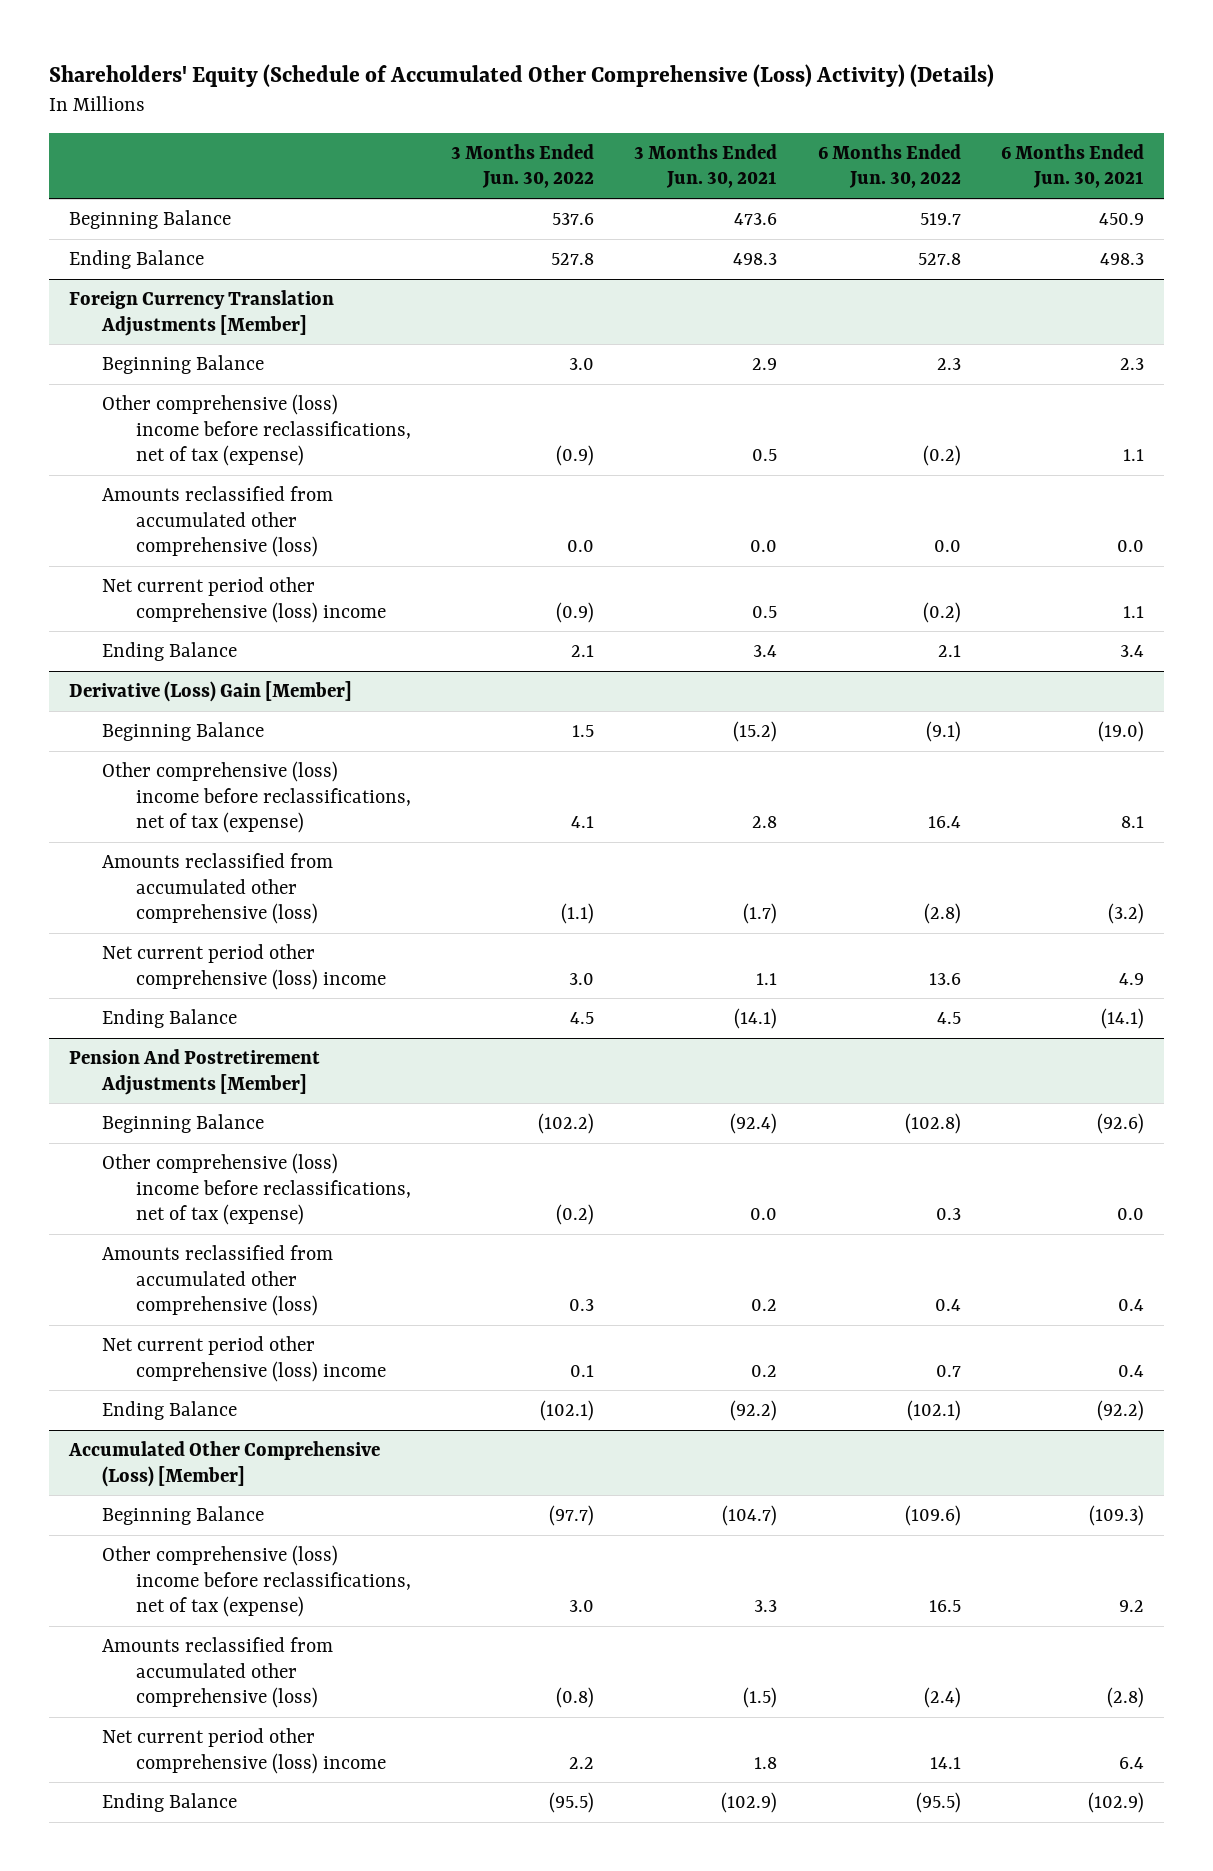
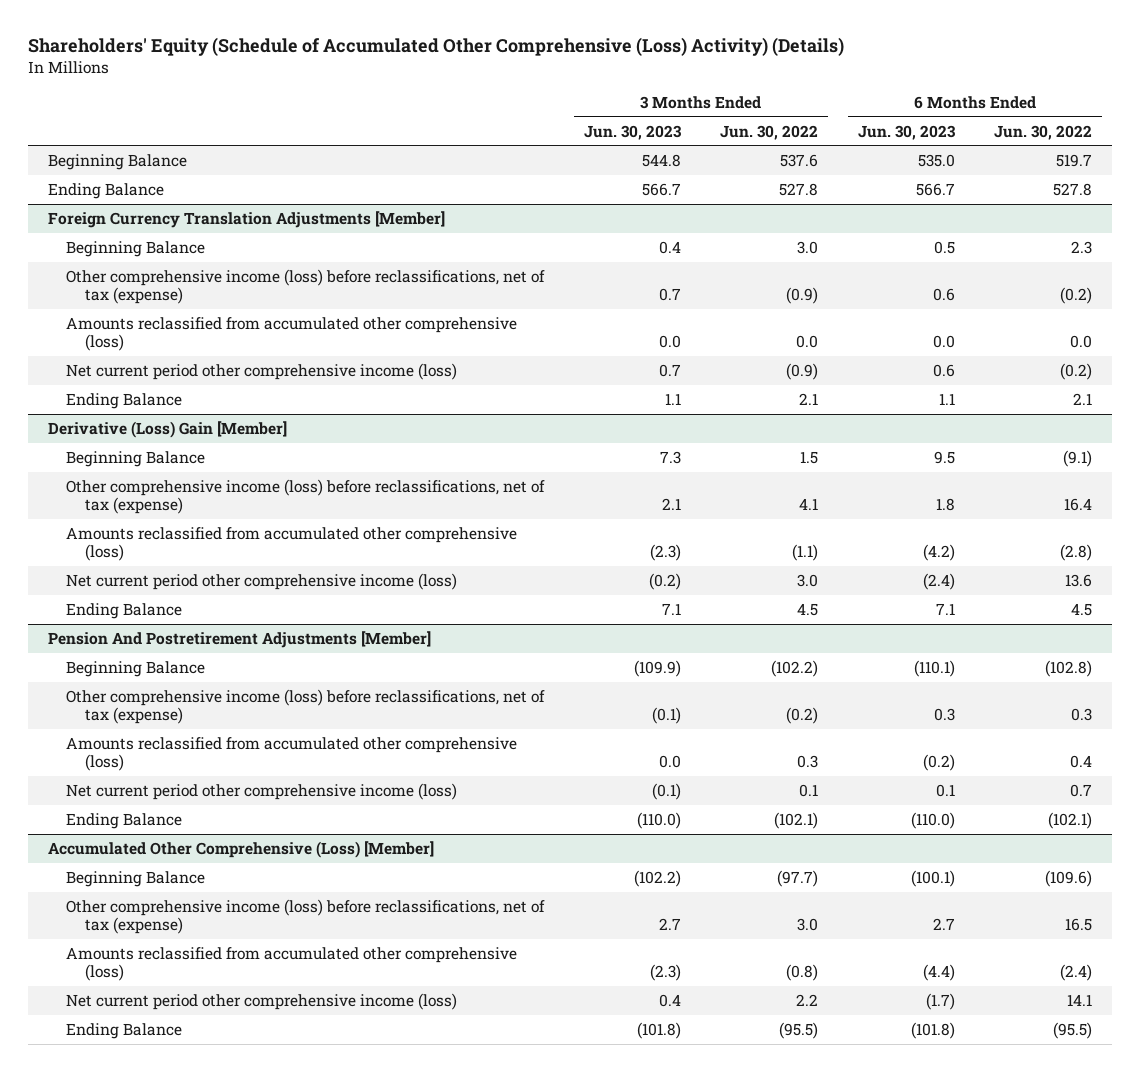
[634,143,778,189] 3 Months Ended Jun. 30, 2021 -> none
[1000,143,1144,189] 6 Months Ended Jun. 30, 2021 -> none
none -> [583,124,682,140] Jun. 30, 2023
none -> [857,124,956,140] Jun. 30, 2023
[102,393,411,467] Other comprehensive (loss) income before reclassifications, net of tax (expense) -> [66,268,546,305] Other comprehensive income (loss) before reclassifications, net of tax (expense)
[102,576,386,623] Net current period other comprehensive (loss) income -> [66,362,458,380] Net current period other comprehensive income (loss)
[102,760,411,834] Other comprehensive (loss) income before reclassifications, net of tax (expense) -> [66,478,546,515] Other comprehensive income (loss) before reclassifications, net of tax (expense)
[102,943,386,990] Net current period other comprehensive (loss) income -> [66,572,458,590] Net current period other comprehensive income (loss)
[102,1152,411,1226] Other comprehensive (loss) income before reclassifications, net of tax (expense) -> [66,688,546,725] Other comprehensive income (loss) before reclassifications, net of tax (expense)
[102,1335,386,1382] Net current period other comprehensive (loss) income -> [66,782,458,800] Net current period other comprehensive income (loss)
[102,1544,411,1618] Other comprehensive (loss) income before reclassifications, net of tax (expense) -> [66,898,546,935] Other comprehensive income (loss) before reclassifications, net of tax (expense)
[102,1727,386,1774] Net current period other comprehensive (loss) income -> [66,992,458,1010] Net current period other comprehensive income (loss)

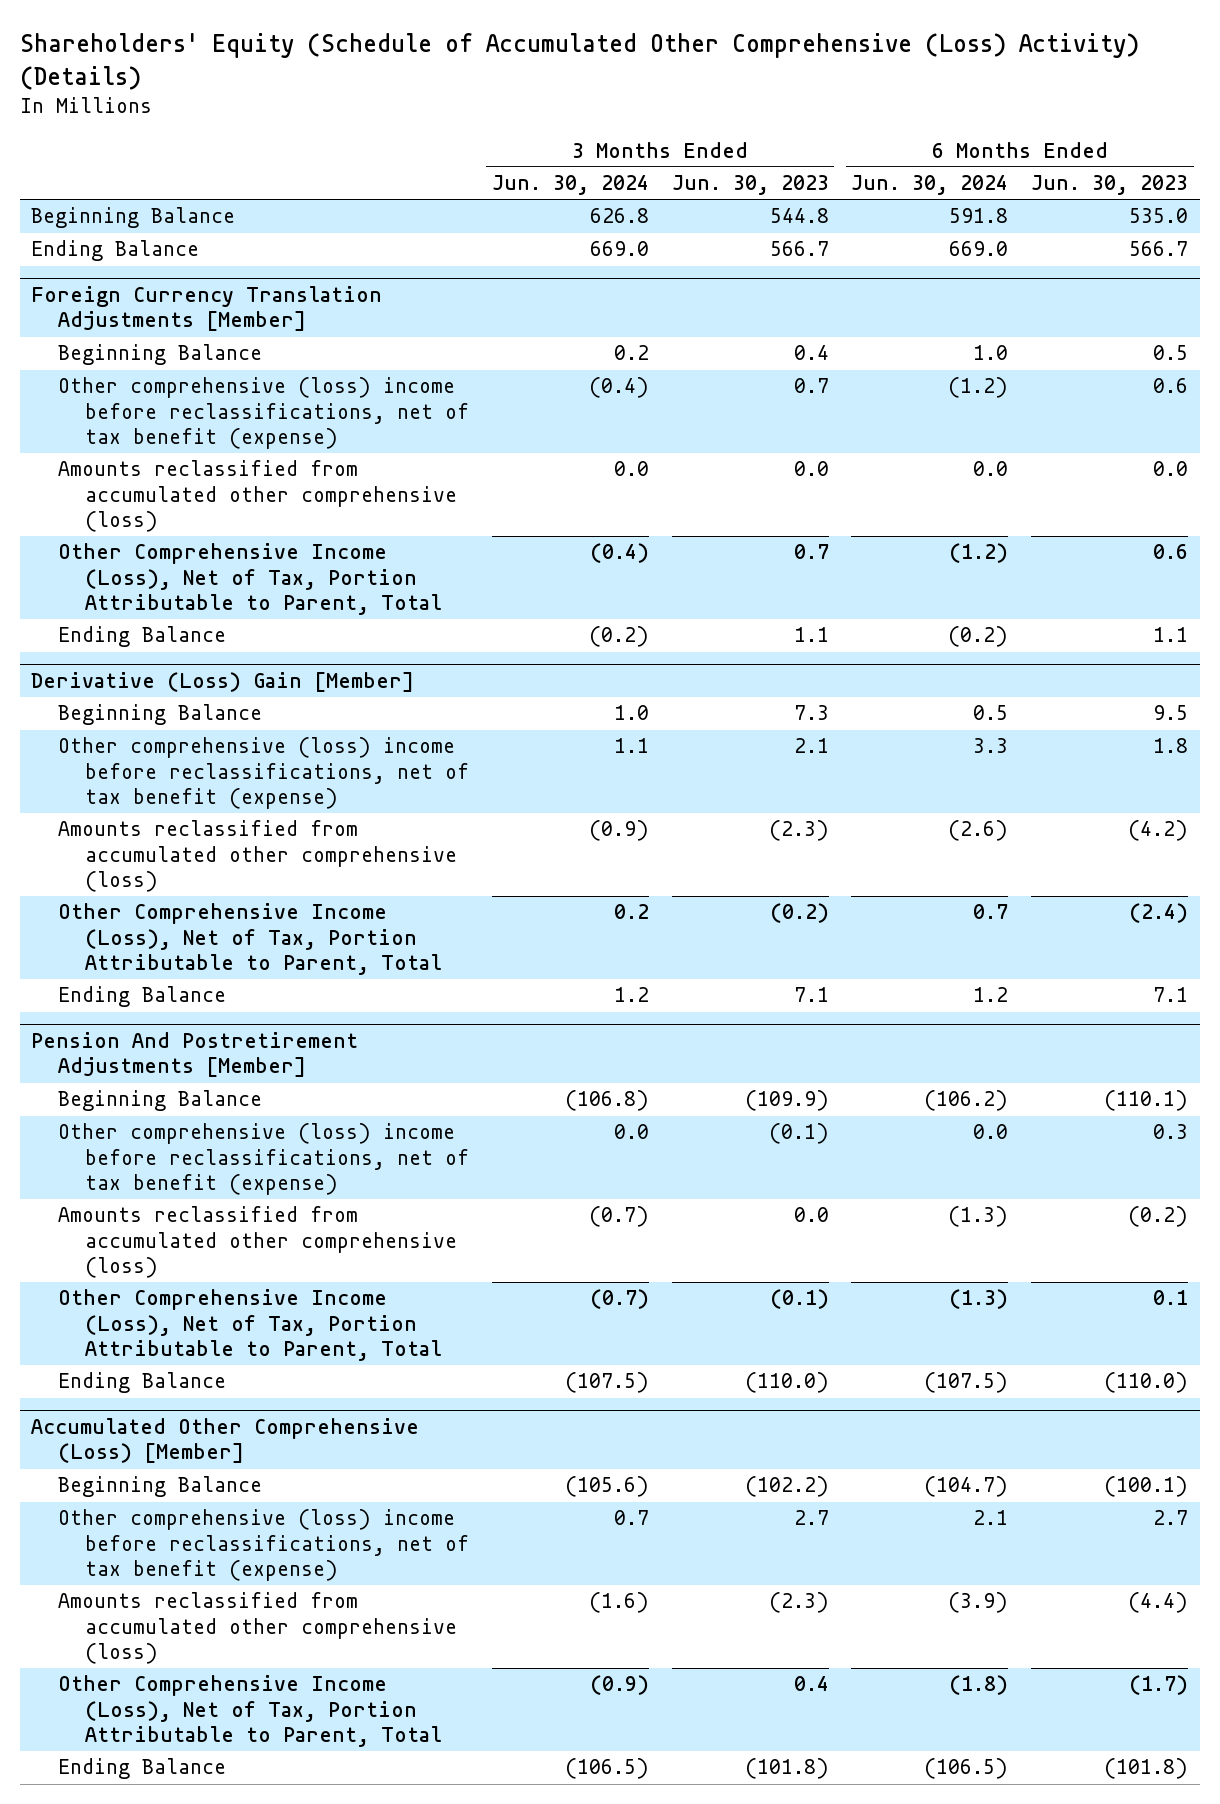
[720,124,819,140] Jun. 30, 2022 -> none
[994,124,1093,140] Jun. 30, 2022 -> none
none -> [491,175,649,196] Jun. 30, 2024
none -> [851,175,1009,196] Jun. 30, 2024
[66,268,546,305] Other comprehensive income (loss) before reclassifications, net of tax (expense) -> [58,377,469,450] Other comprehensive (loss) income before reclassifications, net of tax benefit (expense)
[66,362,458,380] Net current period other comprehensive income (loss) -> [58,543,442,616] Other Comprehensive Income (Loss), Net of Tax, Portion Attributable to Parent, Total
[66,478,546,515] Other comprehensive income (loss) before reclassifications, net of tax (expense) -> [58,737,469,810] Other comprehensive (loss) income before reclassifications, net of tax benefit (expense)
[66,572,458,590] Net current period other comprehensive income (loss) -> [58,903,442,976] Other Comprehensive Income (Loss), Net of Tax, Portion Attributable to Parent, Total
[66,688,546,725] Other comprehensive income (loss) before reclassifications, net of tax (expense) -> [58,1123,469,1196] Other comprehensive (loss) income before reclassifications, net of tax benefit (expense)
[66,782,458,800] Net current period other comprehensive income (loss) -> [58,1289,442,1362] Other Comprehensive Income (Loss), Net of Tax, Portion Attributable to Parent, Total
[66,898,546,935] Other comprehensive income (loss) before reclassifications, net of tax (expense) -> [58,1509,469,1582] Other comprehensive (loss) income before reclassifications, net of tax benefit (expense)
[66,992,458,1010] Net current period other comprehensive income (loss) -> [58,1675,442,1748] Other Comprehensive Income (Loss), Net of Tax, Portion Attributable to Parent, Total

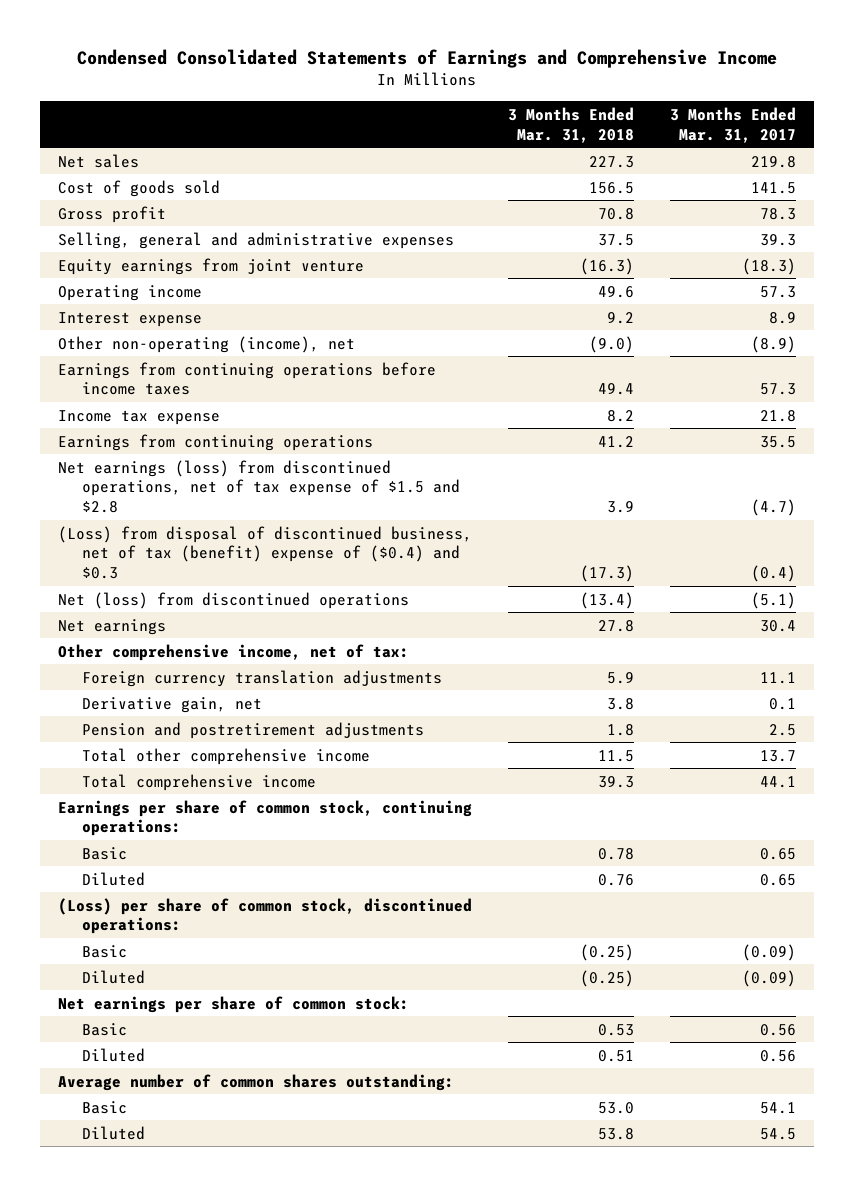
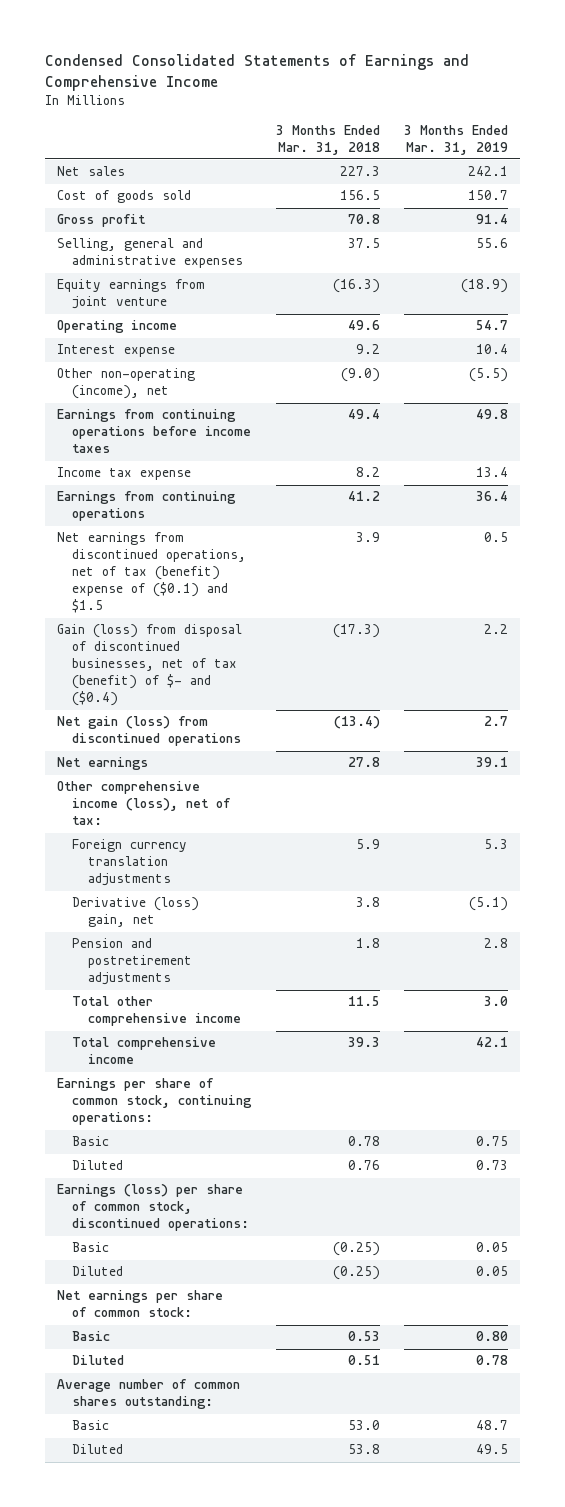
[669,106,796,143] 3 Months Ended Mar. 31, 2017 -> none
none -> [403,124,508,155] 3 Months Ended Mar. 31, 2019
[57,459,461,514] Net earnings (loss) from discontinued operations, net of tax expense of $1.5 and $2.8 -> [57,532,247,614] Net earnings from discontinued operations, net of tax (benefit) expense of ($0.1) and $1.5
[57,525,472,580] (Loss) from disposal of discontinued business, net of tax (benefit) expense of ($0.4) and $0.3 -> [57,624,243,707] Gain (loss) from disposal of discontinued businesses, net of tax (benefit) of $- and ($0.4)
[57,591,409,609] Net (loss) from discontinued operations -> [57,716,242,747] Net gain (loss) from discontinued operations
[57,643,409,661] Other comprehensive income, net of tax: -> [57,781,231,826] Other comprehensive income (loss), net of tax:
[82,696,263,713] Derivative gain, net -> [72,897,200,928] Derivative (loss) gain, net
[57,897,472,935] (Loss) per share of common stock, discontinued operations: -> [57,1184,250,1232] Earnings (loss) per share of common stock, discontinued operations:

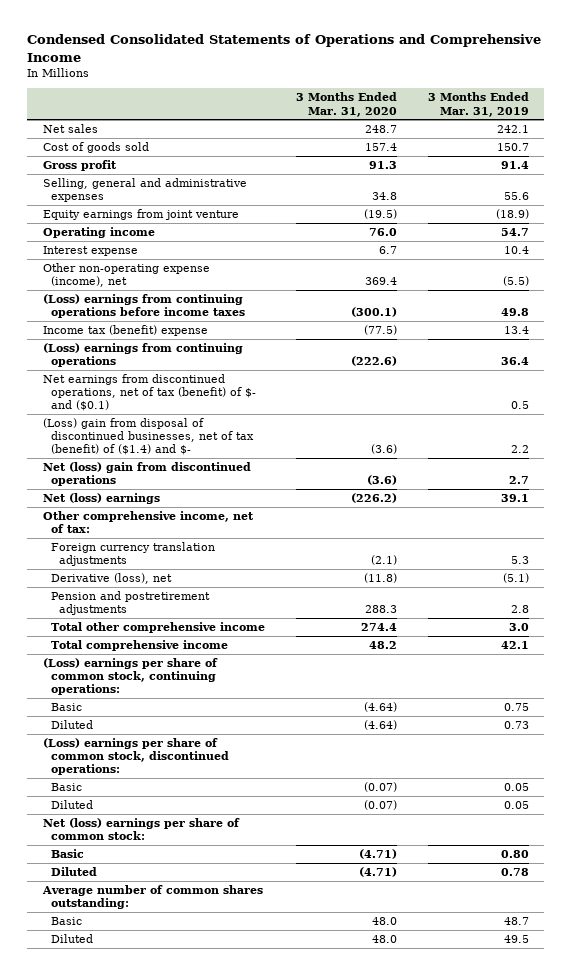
[44,53,469,91] Condensed Consolidated Statements of Earnings and Comprehensive Income -> [27,34,542,62] Condensed Consolidated Statements of Operations and Comprehensive Income
[275,124,380,155] 3 Months Ended Mar. 31, 2018 -> none
none -> [295,92,397,117] 3 Months Ended Mar. 31, 2020
[57,368,196,400] Other non-operating (income), net -> [42,263,210,288] Other non-operating expense (income), net
[57,409,252,454] Earnings from continuing operations before income taxes -> [42,294,245,319] (Loss) earnings from continuing operations before income taxes
[57,467,192,481] Income tax expense -> [42,325,208,337] Income tax (benefit) expense
[57,491,237,522] Earnings from continuing operations -> [42,343,243,368] (Loss) earnings from continuing operations
[57,532,247,614] Net earnings from discontinued operations, net of tax (benefit) expense of ($0.1) and $1.5 -> [42,374,256,412] Net earnings from discontinued operations, net of tax (benefit) of $- and ($0.1)
[57,624,243,707] Gain (loss) from disposal of discontinued businesses, net of tax (benefit) of $- and ($0.4) -> [42,418,254,456] (Loss) gain from disposal of discontinued businesses, net of tax (benefit) of ($1.4) and $-
[57,716,242,747] Net gain (loss) from discontinued operations -> [42,462,251,487] Net (loss) gain from discontinued operations
[57,757,149,771] Net earnings -> [42,493,160,505] Net (loss) earnings
[57,781,231,826] Other comprehensive income (loss), net of tax: -> [42,511,254,534] Other comprehensive income, net of tax:
[72,897,200,928] Derivative (loss) gain, net -> [50,573,172,585] Derivative (loss), net
[57,1078,253,1126] Earnings per share of common stock, continuing operations: -> [42,658,218,696] (Loss) earnings per share of common stock, continuing operations:
[57,1184,250,1232] Earnings (loss) per share of common stock, discontinued operations: -> [42,738,229,776] (Loss) earnings per share of common stock, discontinued operations:
[57,1290,224,1318] Net earnings per share of common stock: -> [42,818,240,841] Net (loss) earnings per share of common stock:

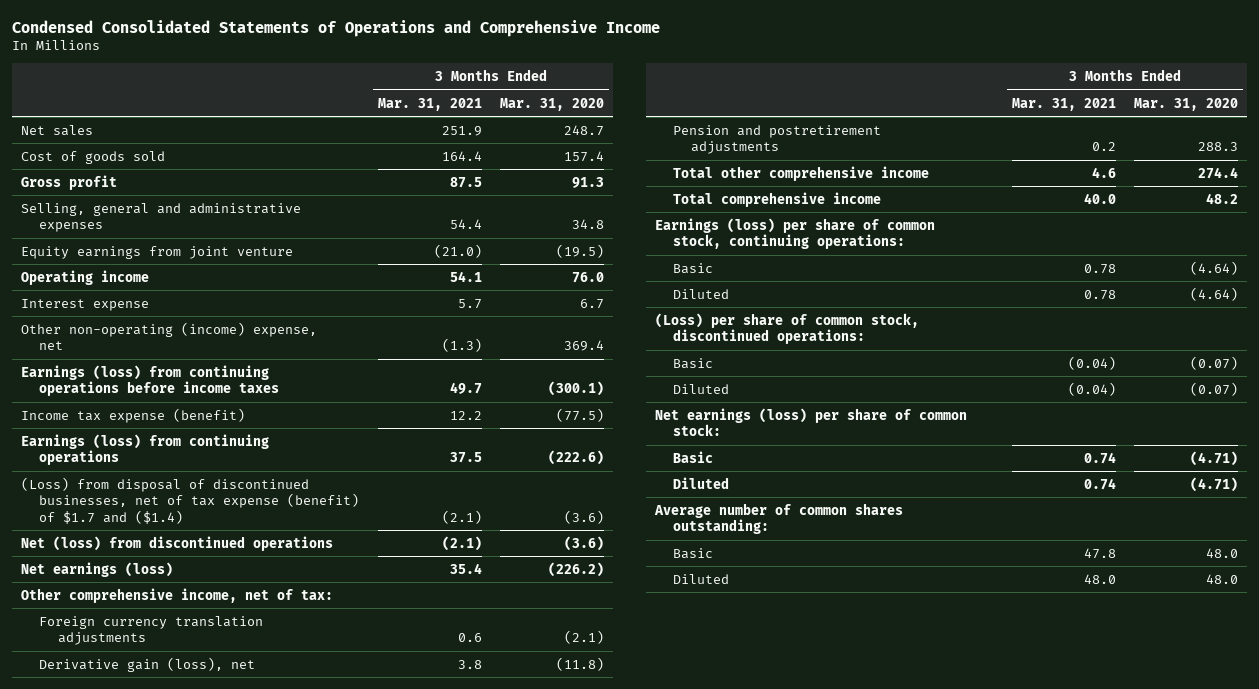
[427,92,529,117] 3 Months Ended Mar. 31, 2019 -> none
none -> [377,97,482,111] Mar. 31, 2021
[42,374,256,412] Net earnings from discontinued operations, net of tax (benefit) of $- and ($0.1) -> none
[42,263,210,288] Other non-operating expense (income), net -> [21,321,318,351] Other non-operating (income) expense, net
[42,294,245,319] (Loss) earnings from continuing operations before income taxes -> [21,364,280,397] Earnings (loss) from continuing operations before income taxes
[42,325,208,337] Income tax (benefit) expense -> [21,407,246,423] Income tax expense (benefit)
[42,343,243,368] (Loss) earnings from continuing operations -> [21,433,270,466] Earnings (loss) from continuing operations
[42,418,254,456] (Loss) gain from disposal of discontinued businesses, net of tax (benefit) of ($1.4) and $- -> [21,476,360,524] (Loss) from disposal of discontinued businesses, net of tax expense (benefit) of $1.7 and ($1.4)
[42,462,251,487] Net (loss) gain from discontinued operations -> [21,535,334,551] Net (loss) from discontinued operations
[42,493,160,505] Net (loss) earnings -> [21,561,174,577] Net earnings (loss)
[50,573,172,585] Derivative (loss), net -> [39,656,256,672] Derivative gain (loss), net
[42,658,218,696] (Loss) earnings per share of common stock, continuing operations: -> [655,217,936,250] Earnings (loss) per share of common stock, continuing operations:
[42,738,229,776] (Loss) earnings per share of common stock, discontinued operations: -> [655,312,920,345] (Loss) per share of common stock, discontinued operations:
[42,818,240,841] Net (loss) earnings per share of common stock: -> [655,407,968,437] Net earnings (loss) per share of common stock:

